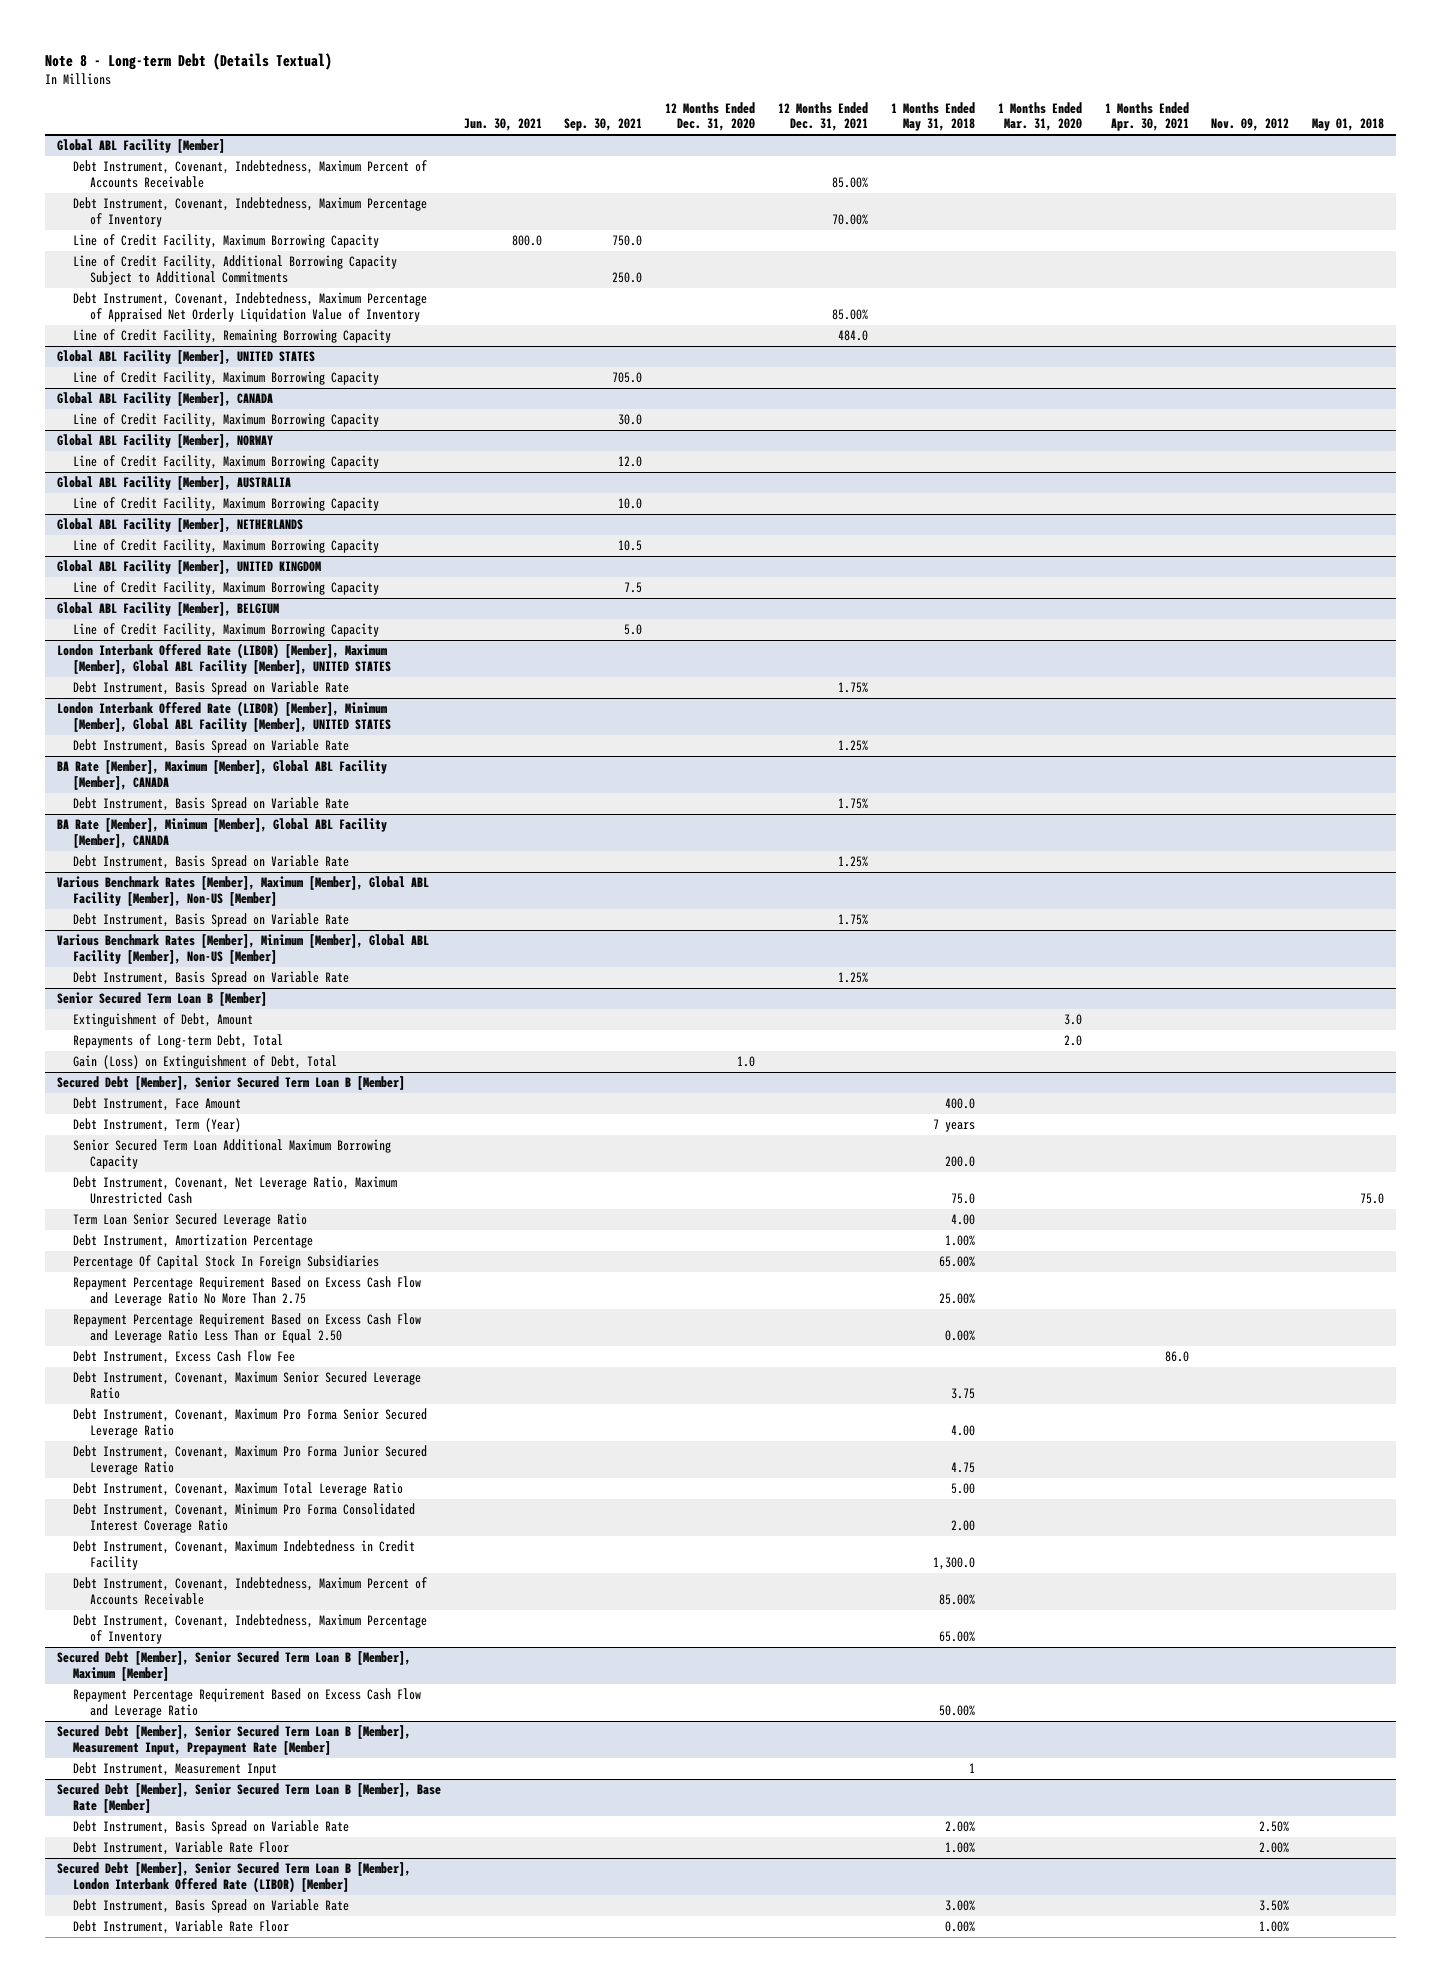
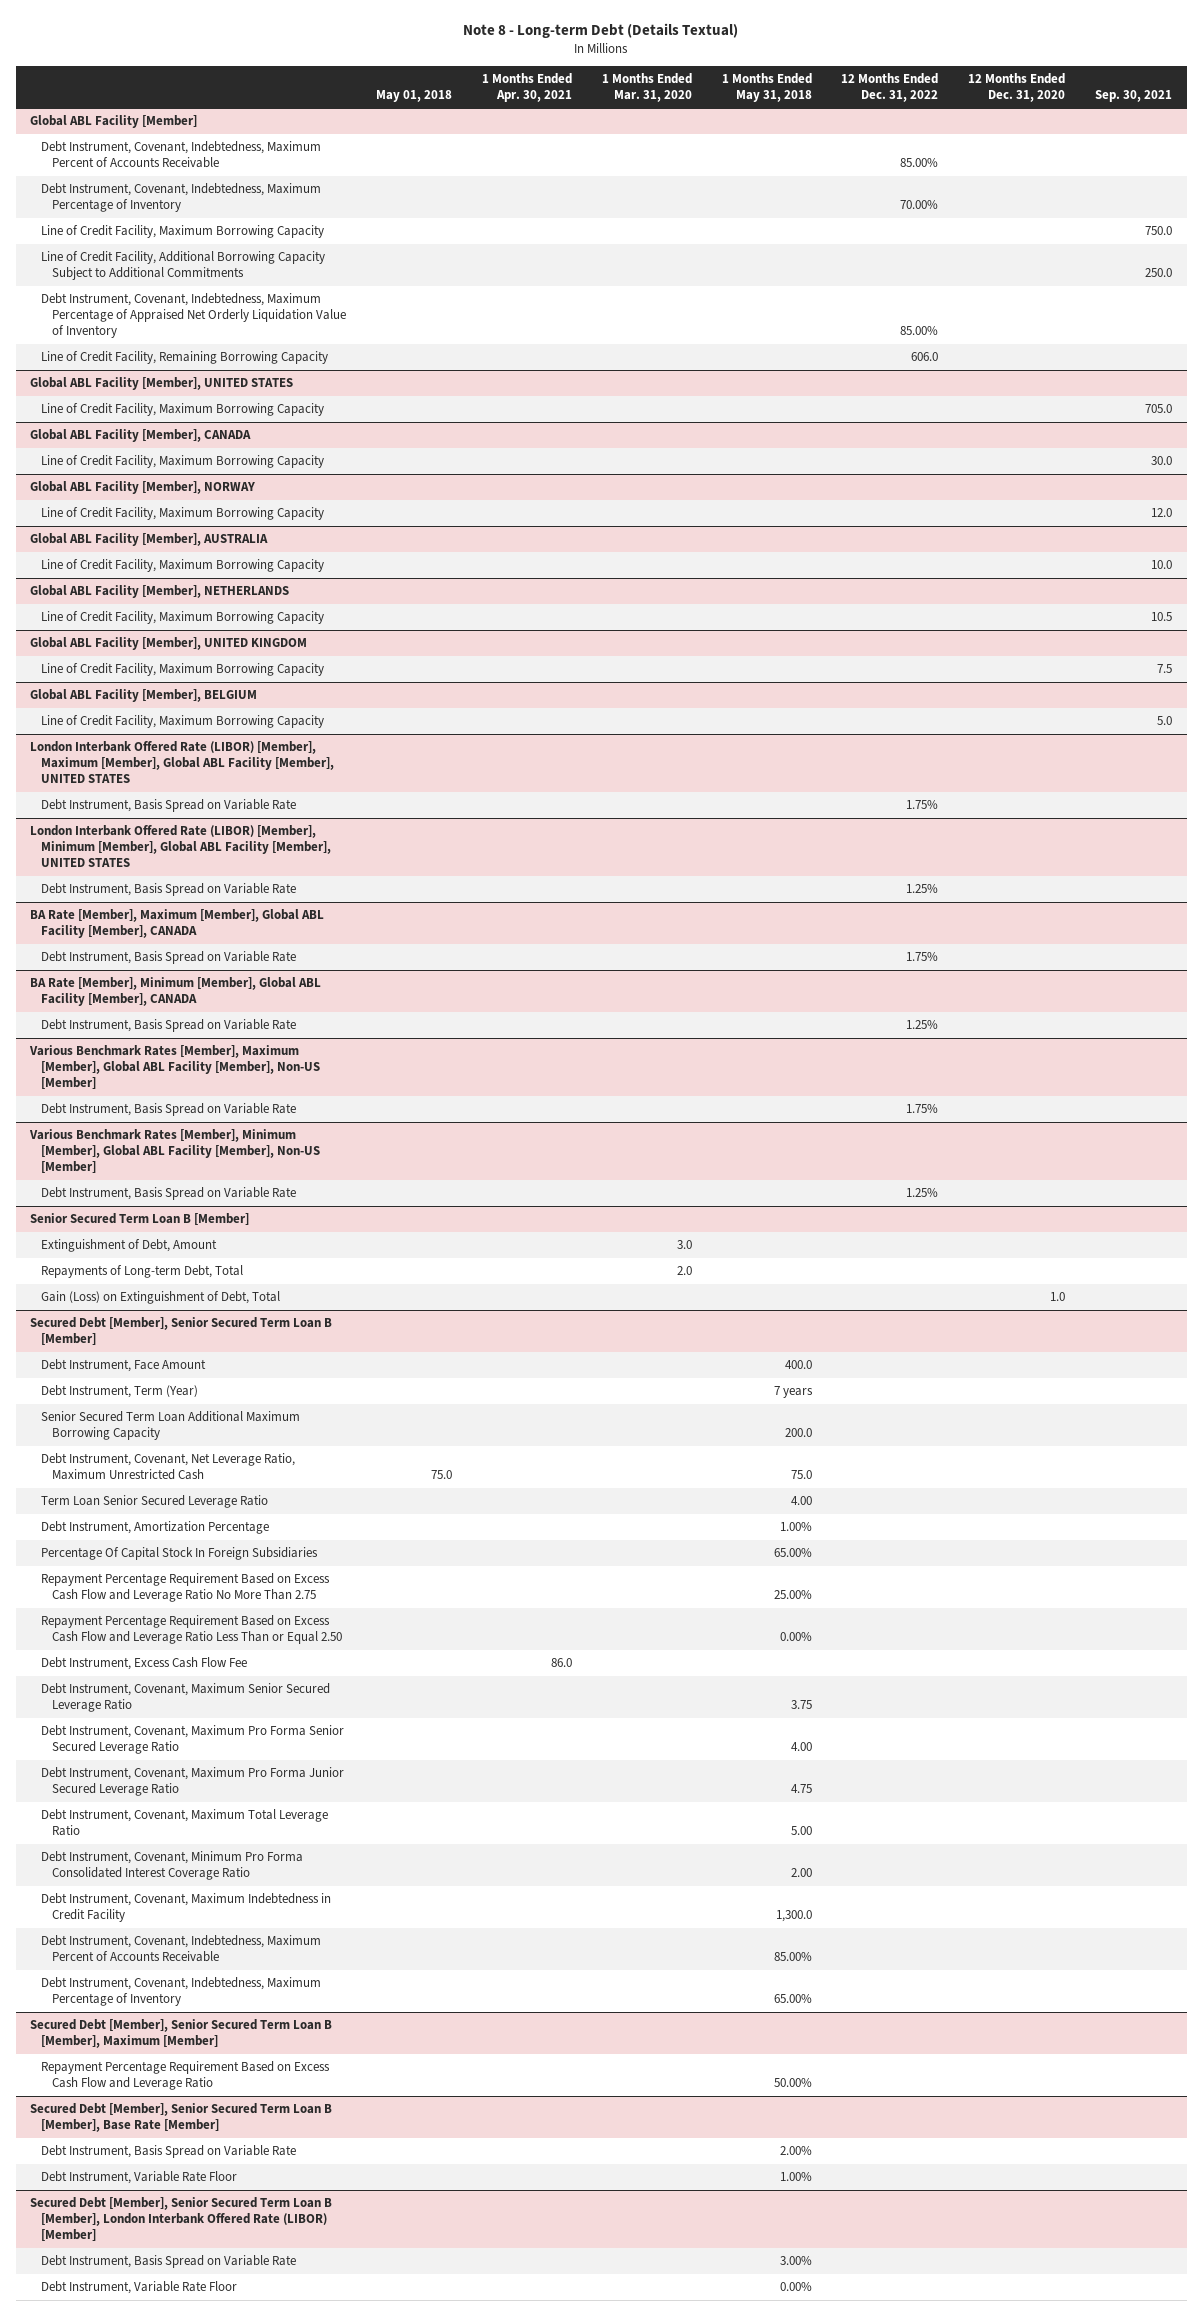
[463,118,542,132] Jun. 30, 2021 -> none
[778,101,869,132] 12 Months Ended Dec. 31, 2021 -> none
[1211,118,1290,132] Nov. 09, 2012 -> none
none -> [841,72,939,102] 12 Months Ended Dec. 31, 2022
[56,1725,411,1755] Secured Debt [Member], Senior Secured Term Loan B [Member], Measurement Input, Prepayment Rate [Member] -> none
[73,1762,278,1777] Debt Instrument, Measurement Input -> none

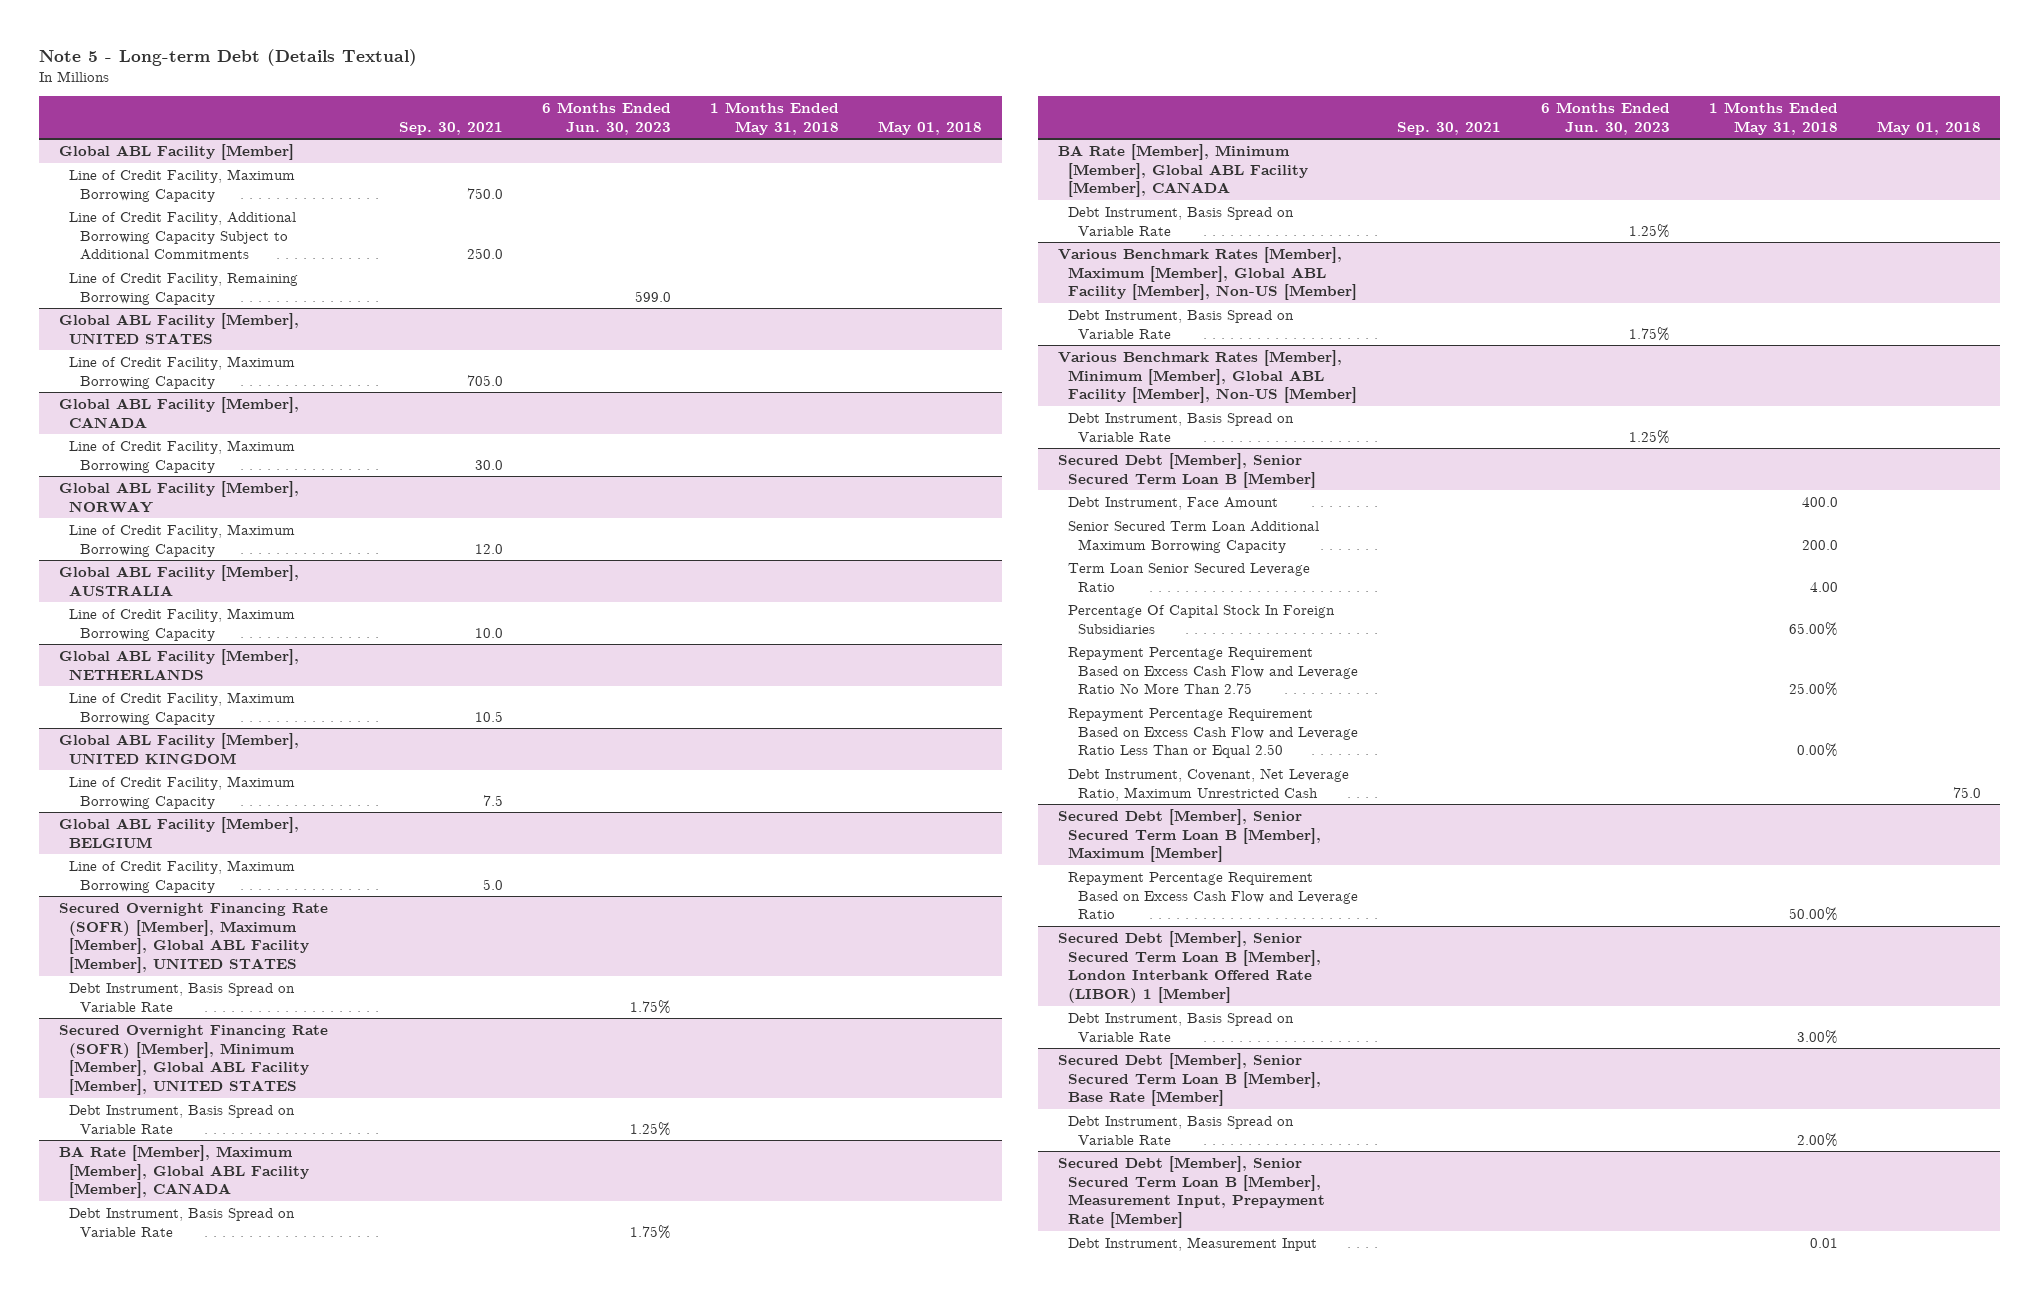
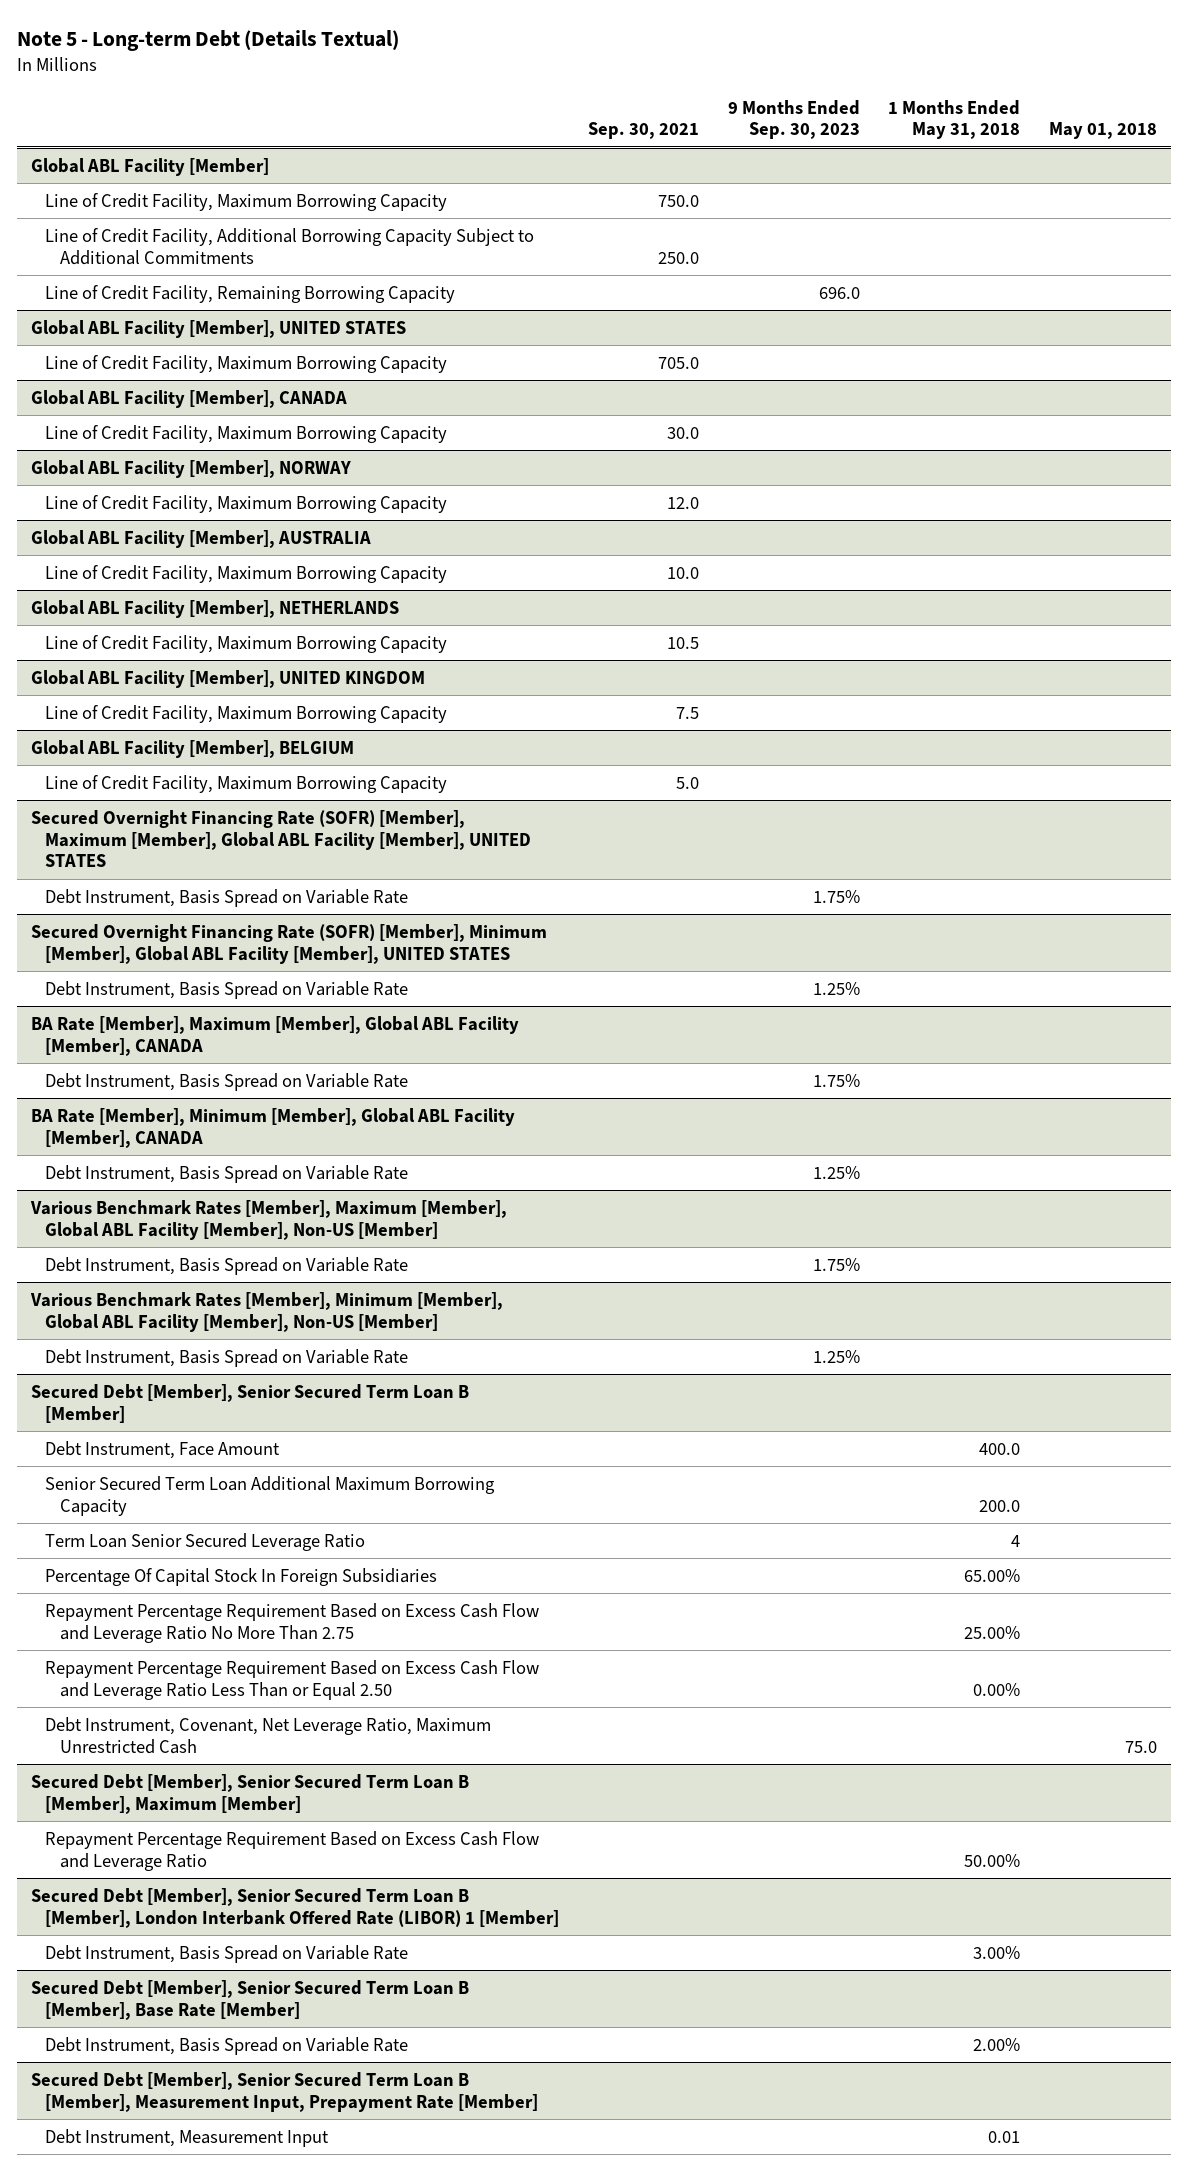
[541,101,671,135] 6 Months Ended Jun. 30, 2023 -> none
none -> [727,99,860,140] 9 Months Ended Sep. 30, 2023
[1809,581,1838,592] 4.00 -> [1011,1534,1021,1547] 4

